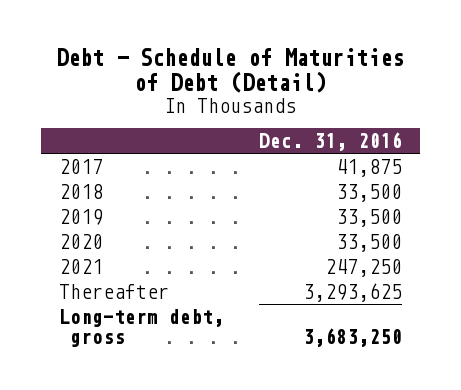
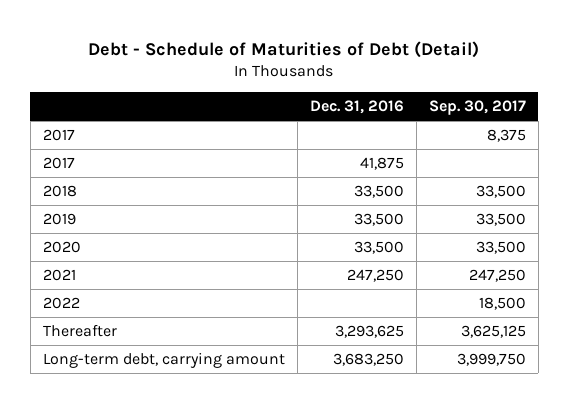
none -> [428,100,526,116] Sep. 30, 2017
none -> [42,129,75,142] 2017
none -> [42,297,80,310] 2022
[58,308,224,348] Long-term debt, gross -> [42,352,285,369] Long-term debt, carrying amount

